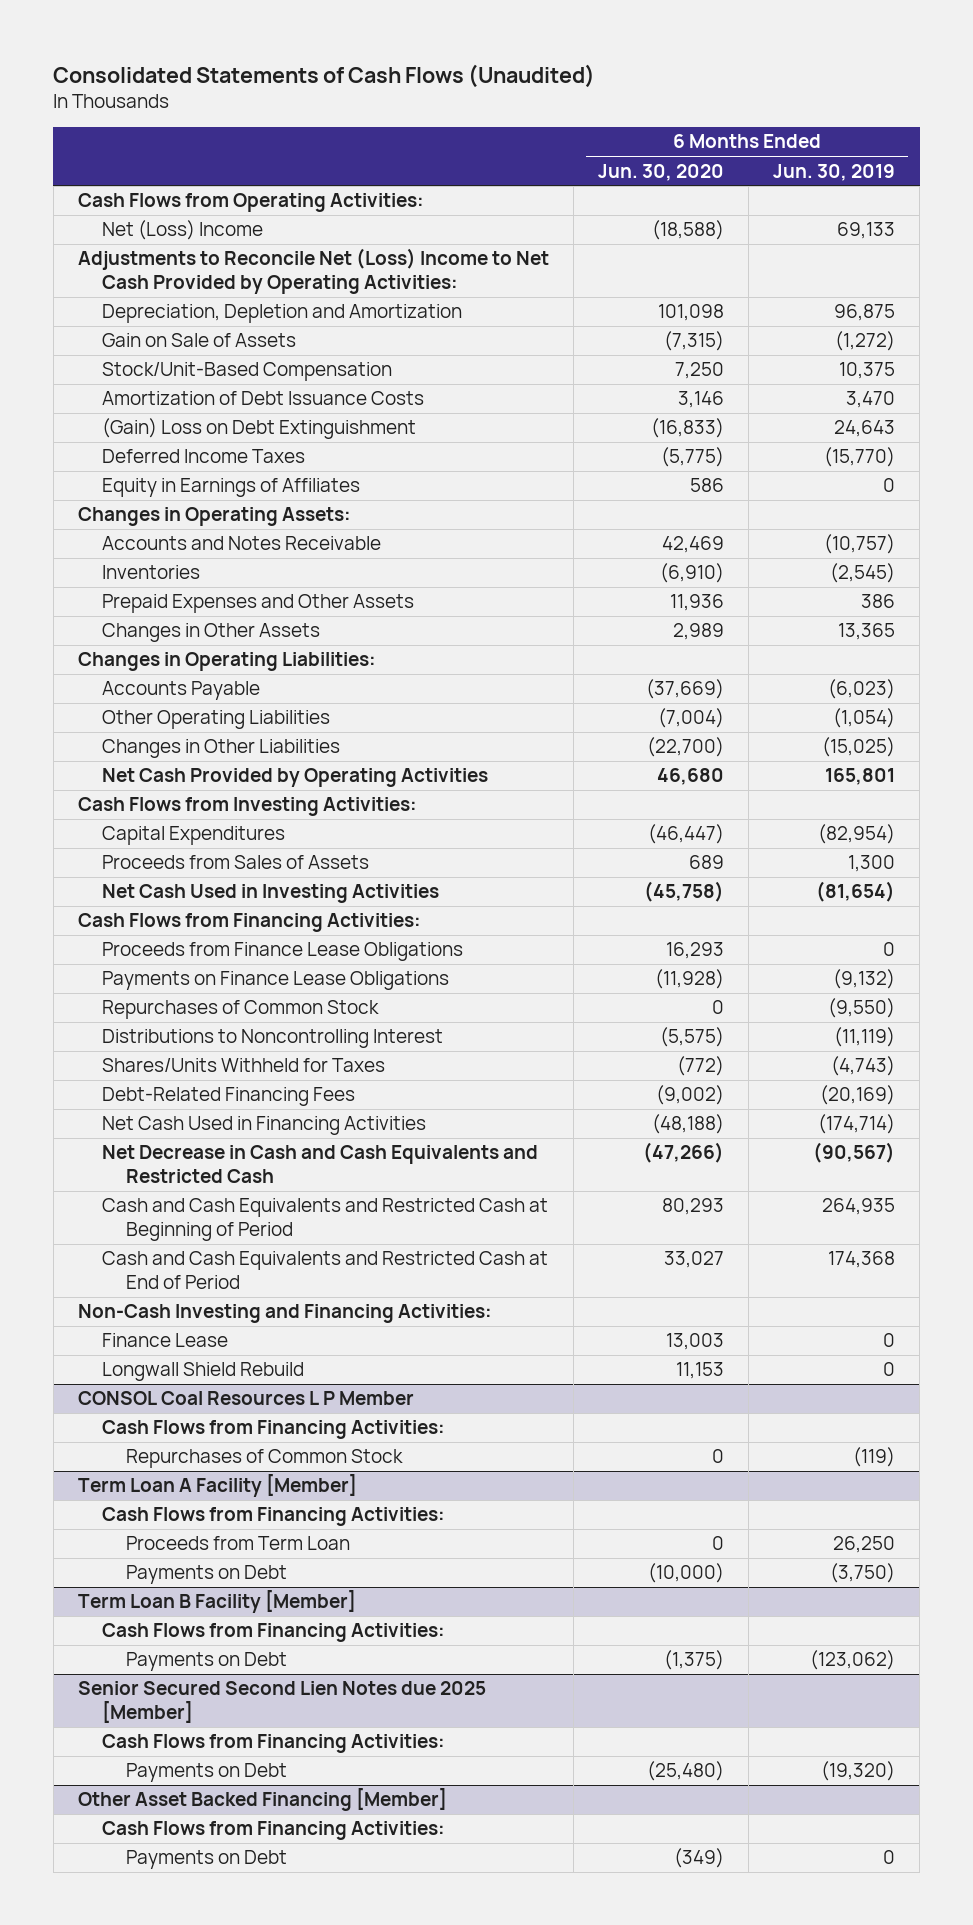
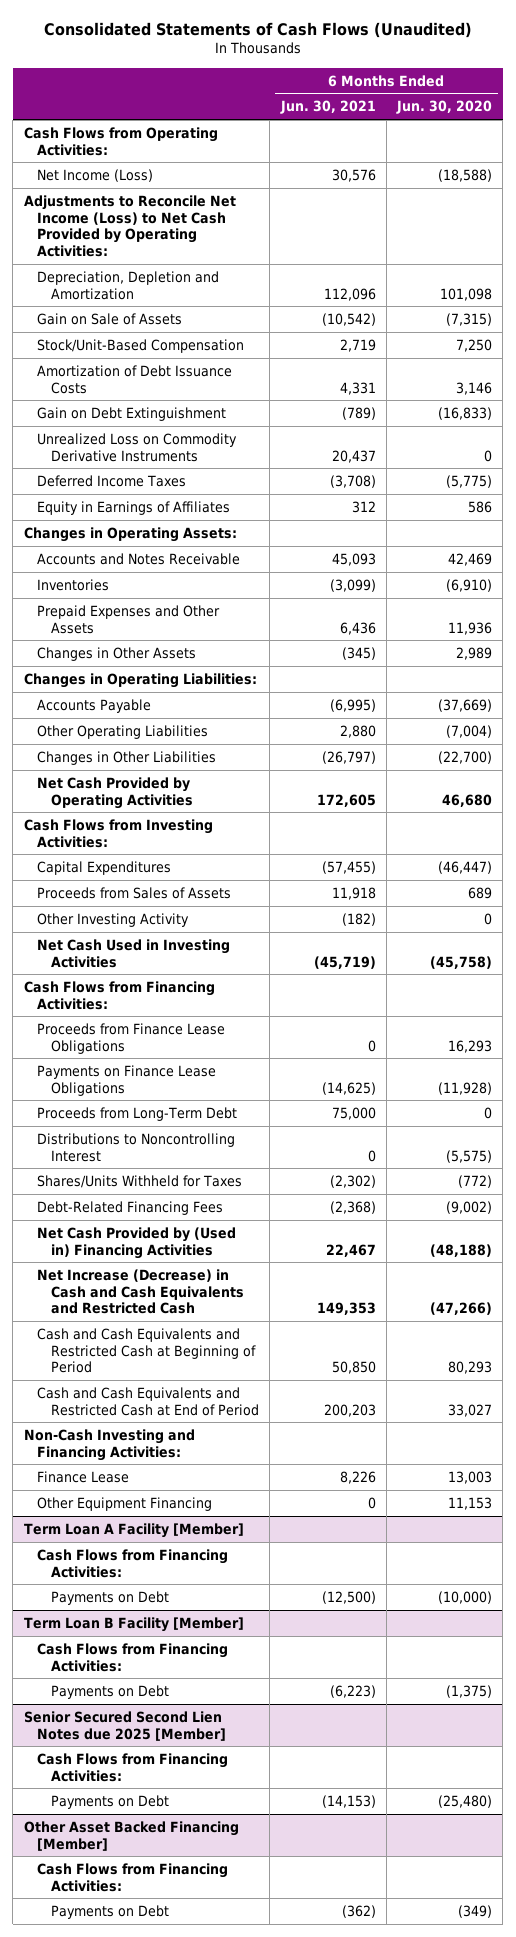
[773,163,896,181] Jun. 30, 2019 -> none
none -> [279,100,376,115] Jun. 30, 2021
[101,220,263,241] Net (Loss) Income -> [37,169,154,183] Net Income (Loss)
[78,248,550,294] Adjustments to Reconcile Net (Loss) Income to Net Cash Provided by Operating Activities: -> [23,195,236,257] Adjustments to Reconcile Net Income (Loss) to Net Cash Provided by Operating Activities:
[101,418,416,440] (Gain) Loss on Debt Extinguishment -> [37,407,227,422] Gain on Debt Extinguishment
none -> [37,433,238,462] Unrealized Loss on Commodity Derivative Instruments
none -> [37,913,190,928] Other Investing Activity
[101,1000,379,1020] Repurchases of Common Stock -> none
none -> [37,1107,238,1122] Proceeds from Long-Term Debt
[101,1116,426,1136] Net Cash Used in Financing Activities -> [37,1227,237,1259] Net Cash Provided by (Used in) Financing Activities
[101,1145,538,1183] Net Decrease in Cash and Cash Equivalents and Restricted Cash -> [37,1269,244,1315] Net Increase (Decrease) in Cash and Cash Equivalents and Restricted Cash
[78,1391,415,1406] CONSOL Coal Resources L P Member -> none
[101,1420,445,1440] Cash Flows from Financing Activities: -> none
[125,1449,403,1469] Repurchases of Common Stock -> none
[101,1362,304,1382] Longwall Shield Rebuild -> [37,1497,213,1512] Other Equipment Financing
[125,1536,350,1551] Proceeds from Term Loan -> none

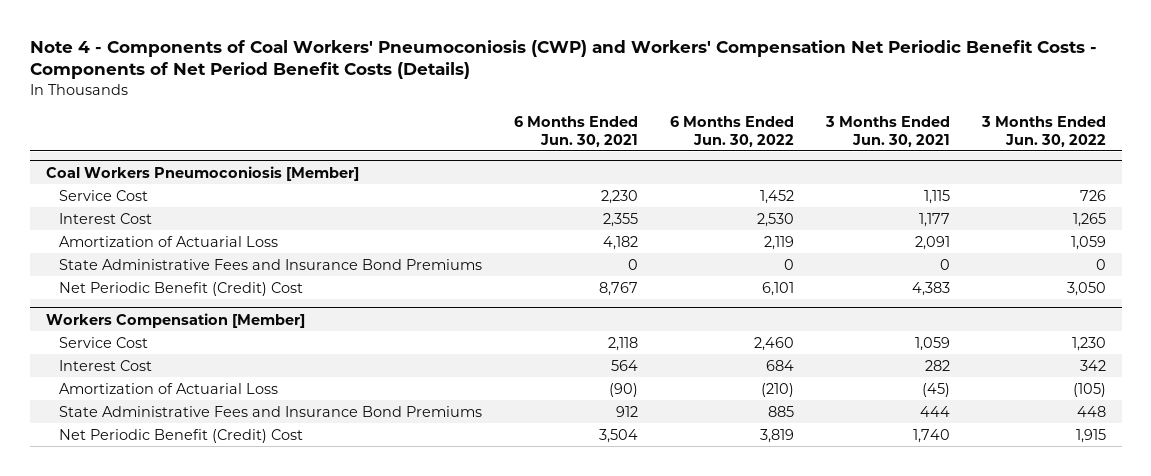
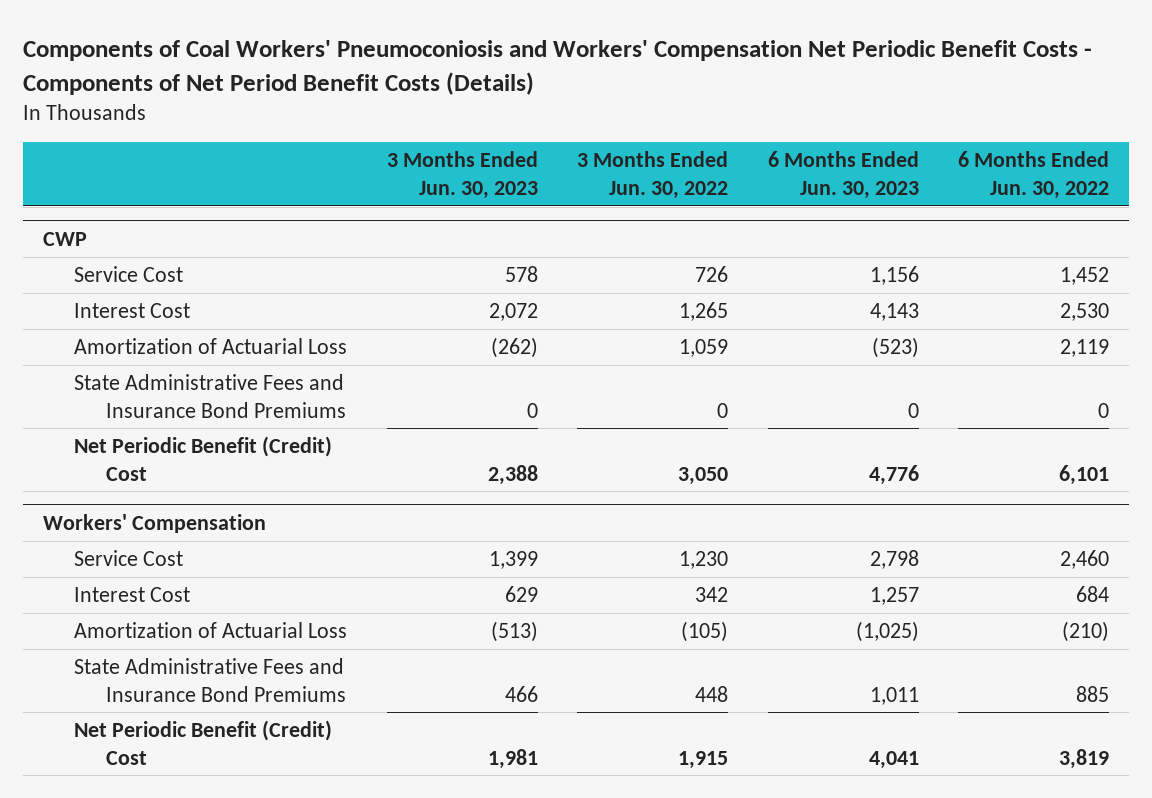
[29,39,1097,80] Note 4 - Components of Coal Workers' Pneumoconiosis (CWP) and Workers' Compensation Net Periodic Benefit Costs - Components of Net Period Benefit Costs (Details) -> [22,39,1092,95] Components of Coal Workers' Pneumoconiosis and Workers' Compensation Net Periodic Benefit Costs - Components of Net Period Benefit Costs (Details)
[513,115,638,147] 6 Months Ended Jun. 30, 2021 -> none
[824,115,950,147] 3 Months Ended Jun. 30, 2021 -> none
none -> [386,151,538,199] 3 Months Ended Jun. 30, 2023
none -> [767,151,919,199] 6 Months Ended Jun. 30, 2023
[45,165,359,181] Coal Workers Pneumoconiosis [Member] -> [42,231,87,246] CWP
[45,312,305,328] Workers Compensation [Member] -> [42,513,266,533] Workers' Compensation

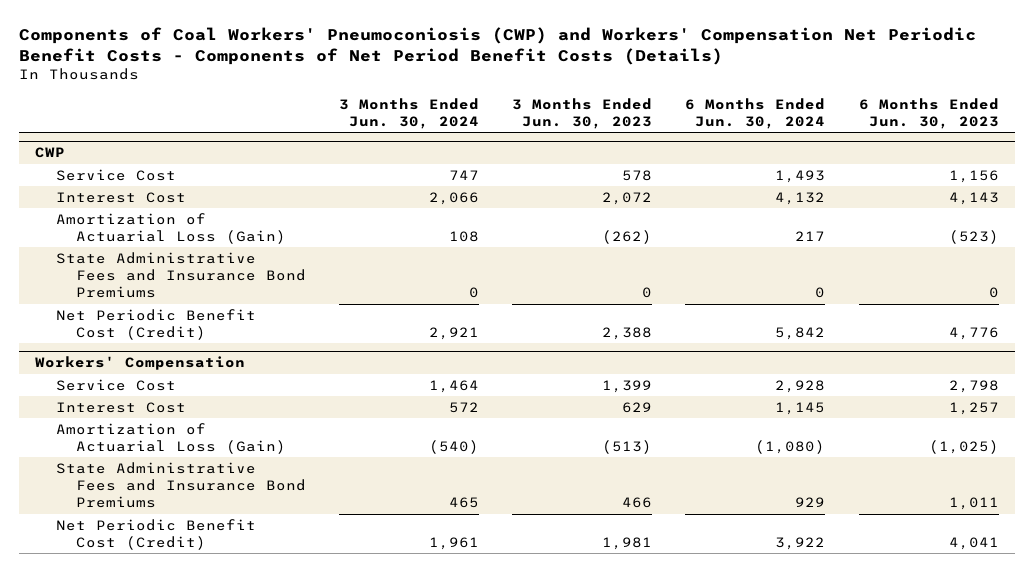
[22,39,1092,95] Components of Coal Workers' Pneumoconiosis and Workers' Compensation Net Periodic Benefit Costs - Components of Net Period Benefit Costs (Details) -> [18,26,976,66] Components of Coal Workers' Pneumoconiosis (CWP) and Workers' Compensation Net Periodic Benefit Costs - Components of Net Period Benefit Costs (Details)
[577,151,729,199] 3 Months Ended Jun. 30, 2022 -> none
[958,151,1110,199] 6 Months Ended Jun. 30, 2022 -> none
none -> [338,97,479,130] 3 Months Ended Jun. 30, 2024
none -> [685,97,826,130] 6 Months Ended Jun. 30, 2024
[74,337,348,354] Amortization of Actuarial Loss -> [55,212,286,245] Amortization of Actuarial Loss (Gain)
[74,435,333,481] Net Periodic Benefit (Credit) Cost -> [55,308,256,341] Net Periodic Benefit Cost (Credit)
[74,621,348,638] Amortization of Actuarial Loss -> [55,422,286,455] Amortization of Actuarial Loss (Gain)
[74,719,333,765] Net Periodic Benefit (Credit) Cost -> [55,518,256,551] Net Periodic Benefit Cost (Credit)

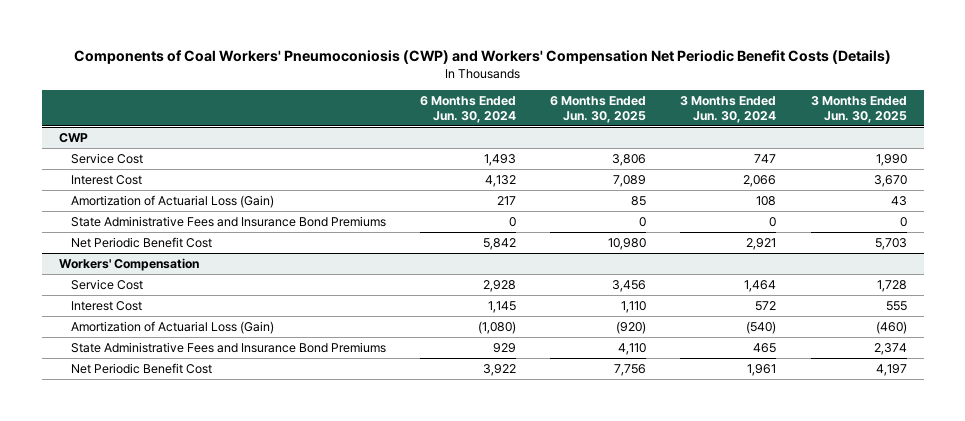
[18,26,976,66] Components of Coal Workers' Pneumoconiosis (CWP) and Workers' Compensation Net Periodic Benefit Costs - Components of Net Period Benefit Costs (Details) -> [73,49,891,64] Components of Coal Workers' Pneumoconiosis (CWP) and Workers' Compensation Net Periodic Benefit Costs (Details)
[512,97,653,130] 3 Months Ended Jun. 30, 2023 -> none
[858,97,999,130] 6 Months Ended Jun. 30, 2023 -> none
none -> [550,96,647,123] 6 Months Ended Jun. 30, 2025
none -> [810,96,907,123] 3 Months Ended Jun. 30, 2025
[55,308,256,341] Net Periodic Benefit Cost (Credit) -> [71,236,213,248] Net Periodic Benefit Cost
[55,518,256,551] Net Periodic Benefit Cost (Credit) -> [71,362,213,374] Net Periodic Benefit Cost

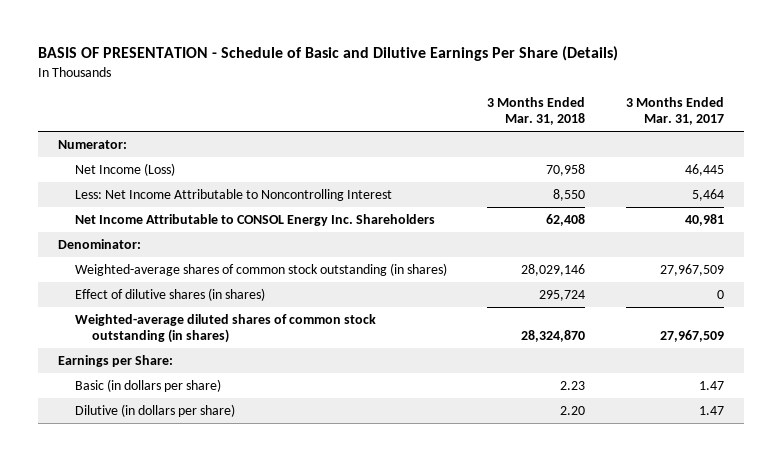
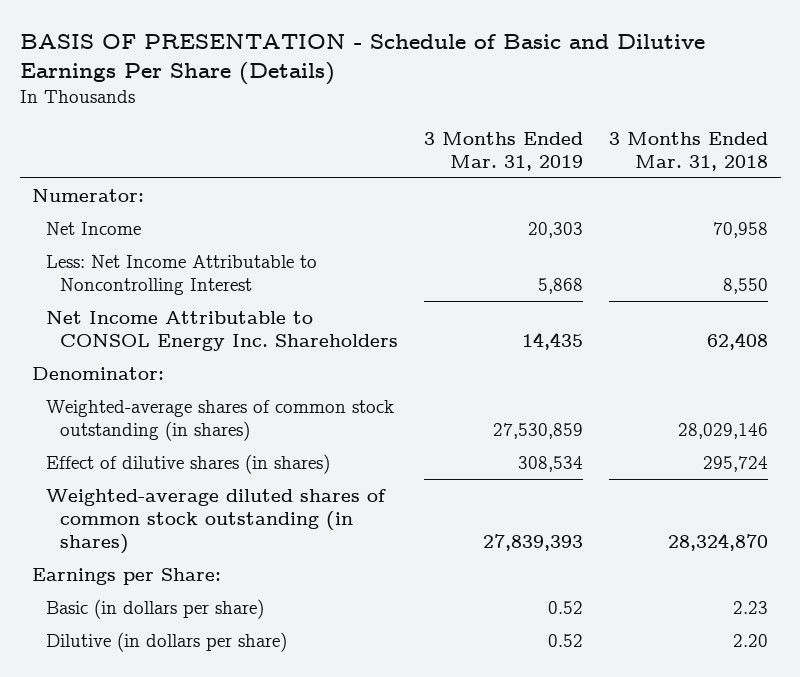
[625,97,724,126] 3 Months Ended Mar. 31, 2017 -> none
none -> [424,131,584,171] 3 Months Ended Mar. 31, 2019
[74,162,175,176] Net Income (Loss) -> [46,222,142,236] Net Income

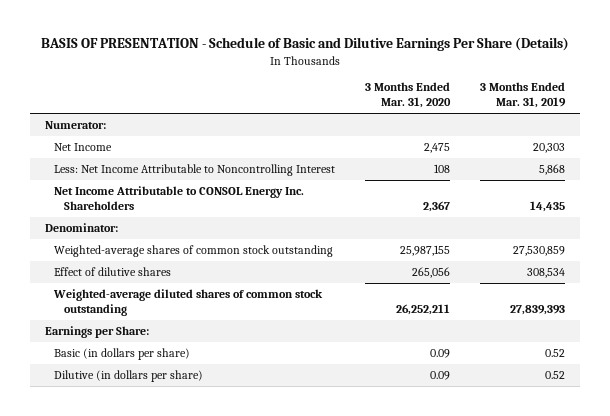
[608,131,768,171] 3 Months Ended Mar. 31, 2018 -> none
none -> [365,82,452,109] 3 Months Ended Mar. 31, 2020
[46,400,395,442] Weighted-average shares of common stock outstanding (in shares) -> [54,244,334,257] Weighted-average shares of common stock outstanding
[46,454,331,475] Effect of dilutive shares (in shares) -> [54,266,172,276] Effect of dilutive shares
[46,489,387,555] Weighted-average diluted shares of common stock outstanding (in shares) -> [53,288,324,316] Weighted-average diluted shares of common stock outstanding

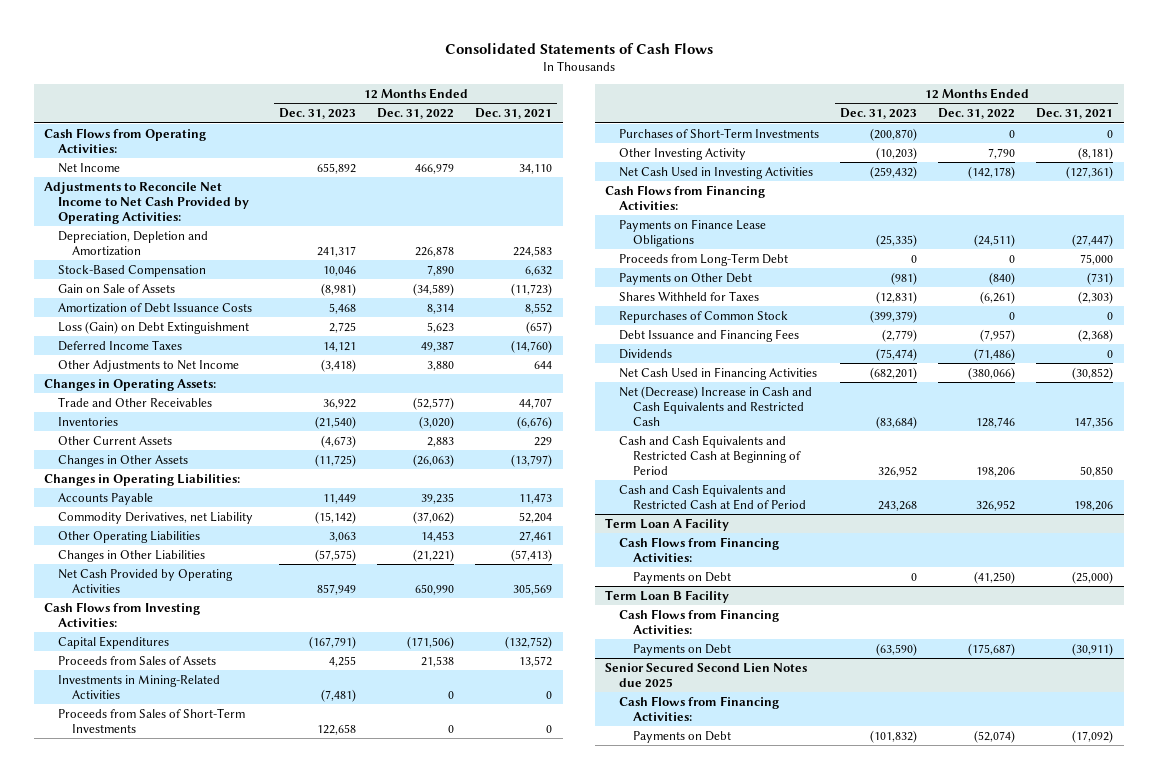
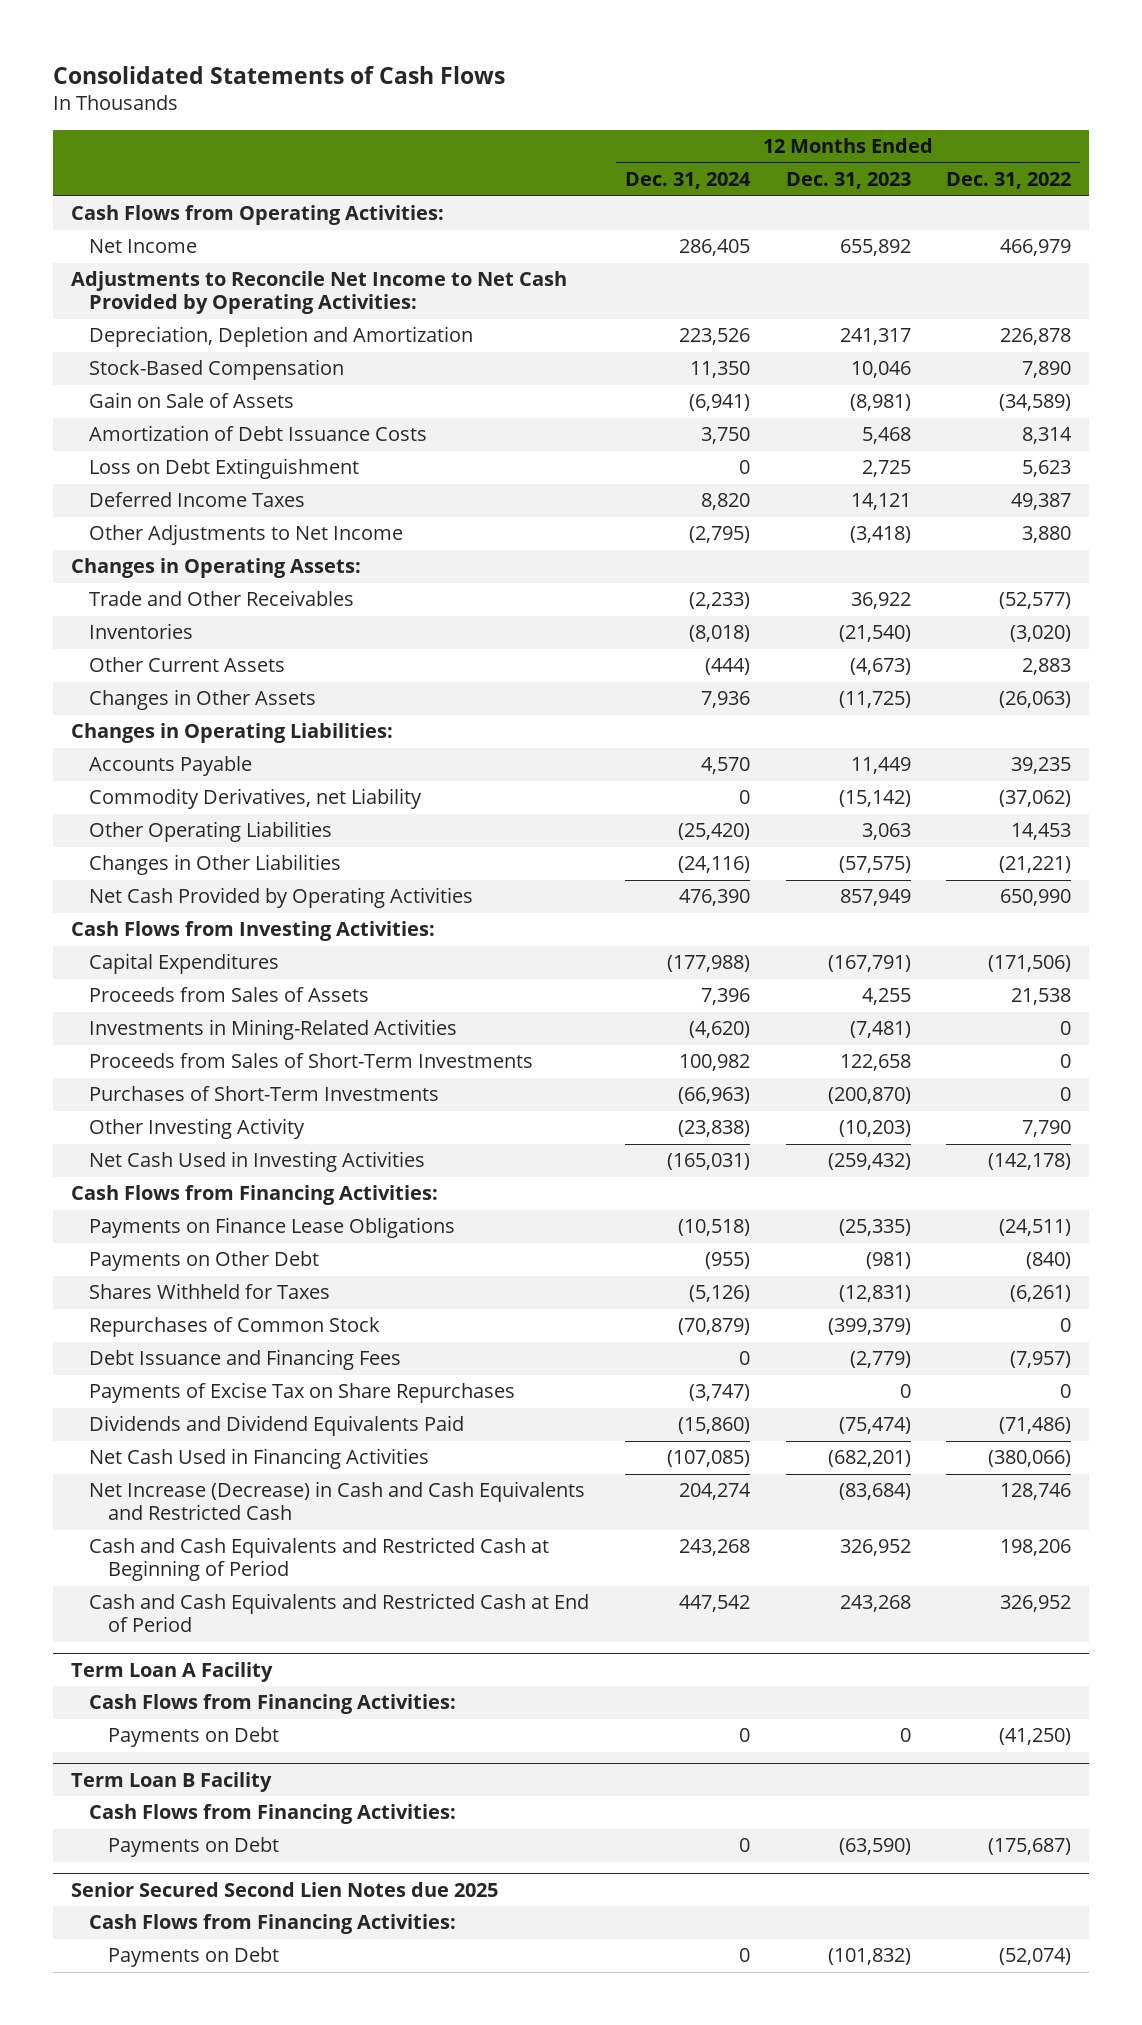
[475,108,553,120] Dec. 31, 2021 -> none
none -> [624,172,751,190] Dec. 31, 2024
[58,320,250,334] Loss (Gain) on Debt Extinguishment -> [89,458,360,480] Loss on Debt Extinguishment
[619,252,789,266] Proceeds from Long-Term Debt -> none
none -> [89,1382,516,1404] Payments of Excise Tax on Share Repurchases
[619,348,673,359] Dividends -> [89,1415,465,1437] Dividends and Dividend Equivalents Paid
[619,385,813,426] Net (Decrease) Increase in Cash and Cash Equivalents and Restricted Cash -> [89,1481,586,1521] Net Increase (Decrease) in Cash and Cash Equivalents and Restricted Cash

